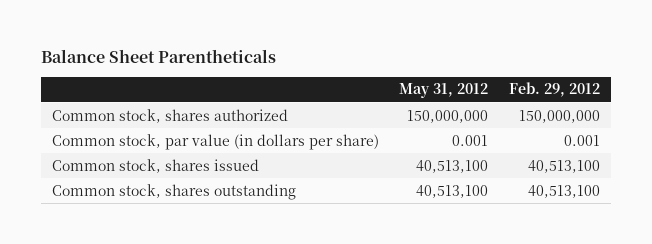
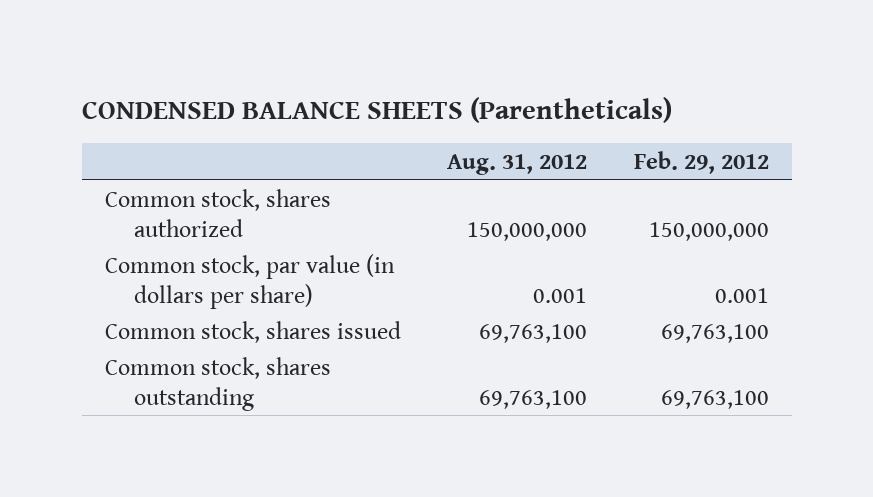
[41,48,277,63] Balance Sheet Parentheticals -> [81,97,672,124] CONDENSED BALANCE SHEETS (Parentheticals)
[399,83,489,99] May 31, 2012 -> none
none -> [447,154,588,176] Aug. 31, 2012
[528,159,601,173] 40,513,100 -> [660,323,769,343] 69,763,100
[528,184,601,198] 40,513,100 -> [660,389,769,409] 69,763,100

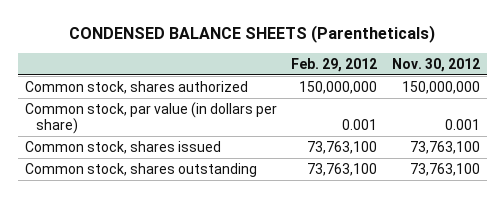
[447,154,588,176] Aug. 31, 2012 -> none
none -> [391,57,480,72] Nov. 30, 2012
[660,323,769,343] 69,763,100 -> [307,140,378,154] 73,763,100
[660,389,769,409] 69,763,100 -> [307,162,378,176] 73,763,100

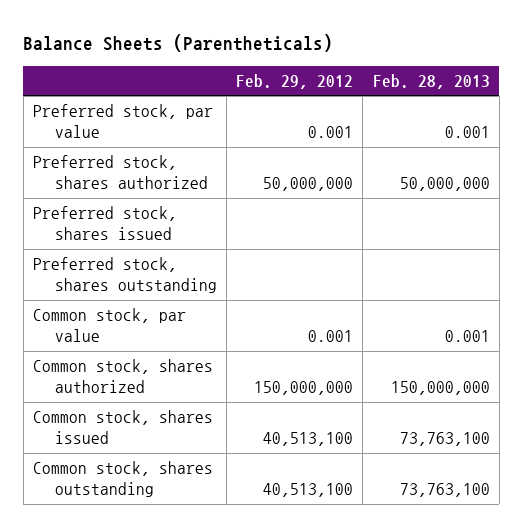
[69,25,436,44] CONDENSED BALANCE SHEETS (Parentheticals) -> [23,34,334,53] Balance Sheets (Parentheticals)
[391,57,480,72] Nov. 30, 2012 -> none
none -> [372,73,490,89] Feb. 28, 2013
none -> [32,104,213,139] Preferred stock, par value
none -> [32,155,209,190] Preferred stock, shares authorized
none -> [32,206,177,241] Preferred stock, shares issued
none -> [32,257,218,294] Preferred stock, shares outstanding
none -> [32,308,186,343] Common stock, par value
[24,101,277,135] Common stock, par value (in dollars per share) -> none
[307,140,378,154] 73,763,100 -> [263,432,354,447] 40,513,100
[307,162,378,176] 73,763,100 -> [263,483,354,498] 40,513,100

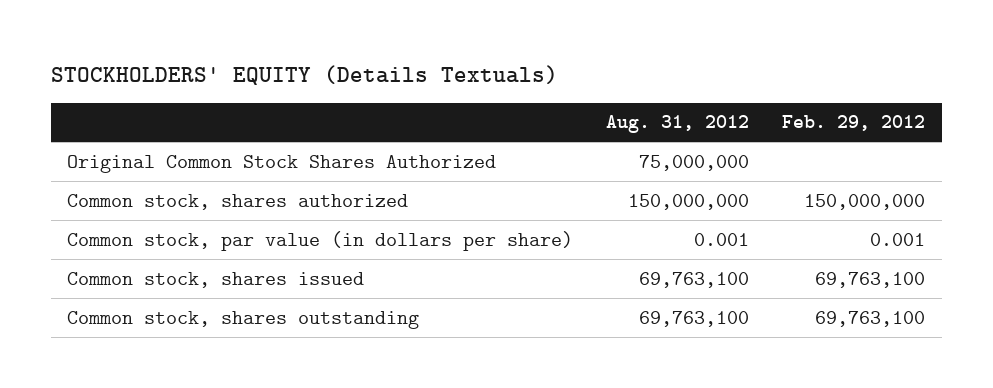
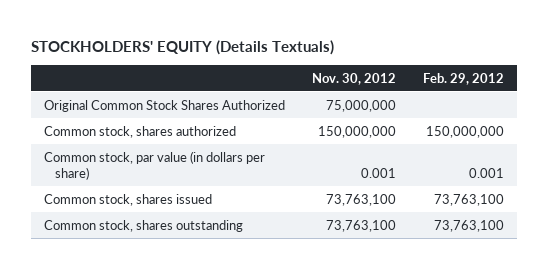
[606,115,750,134] Aug. 31, 2012 -> none
none -> [311,72,396,85] Nov. 30, 2012
[815,271,926,288] 69,763,100 -> [433,193,504,206] 73,763,100
[815,310,926,327] 69,763,100 -> [433,219,504,232] 73,763,100

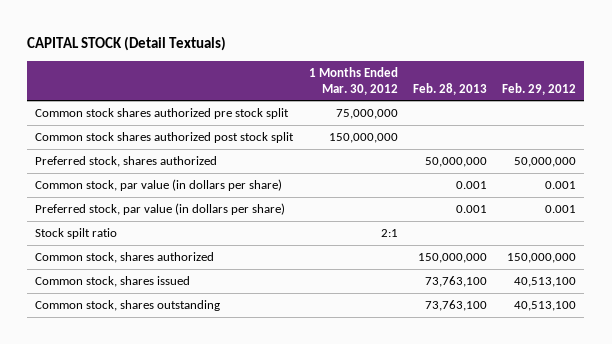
[31,39,335,55] STOCKHOLDERS' EQUITY (Details Textuals) -> [27,35,227,51] CAPITAL STOCK (Detail Textuals)
[311,72,396,85] Nov. 30, 2012 -> none
none -> [308,66,398,95] 1 Months Ended Mar. 30, 2012
none -> [412,82,487,95] Feb. 28, 2013
[44,99,286,112] Original Common Stock Shares Authorized -> [35,108,290,120] Common stock shares authorized pre stock split
none -> [35,132,295,144] Common stock shares authorized post stock split
none -> [35,156,218,168] Preferred stock, shares authorized
none -> [35,203,286,216] Preferred stock, par value (in dollars per share)
none -> [35,228,118,240] Stock spilt ratio
[44,125,237,138] Common stock, shares authorized -> [35,252,215,264] Common stock, shares authorized
[433,193,504,206] 73,763,100 -> [514,277,577,288] 40,513,100
[433,219,504,232] 73,763,100 -> [514,301,577,312] 40,513,100

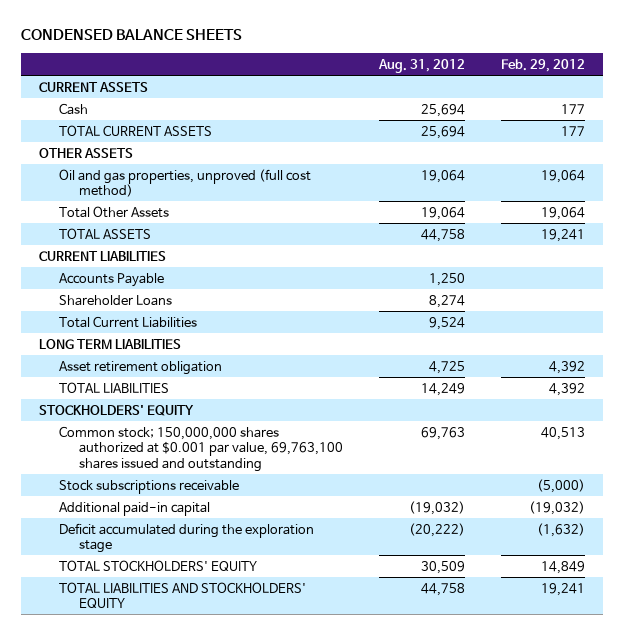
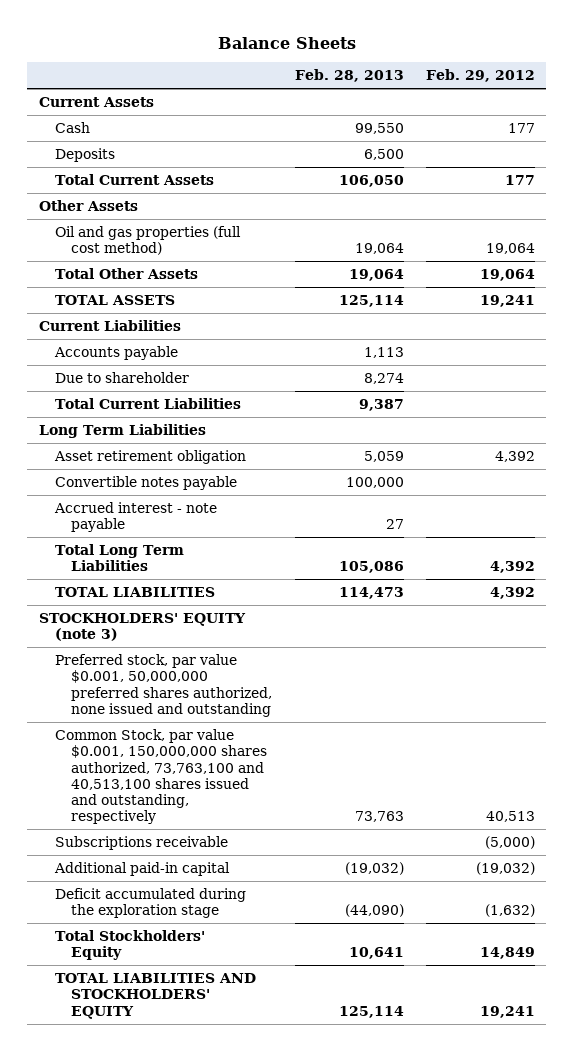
[20,29,242,41] CONDENSED BALANCE SHEETS -> [217,36,356,49] Balance Sheets
[378,58,466,73] Aug. 31, 2012 -> none
none -> [294,69,404,83] Feb. 28, 2013
[38,81,148,92] CURRENT ASSETS -> [38,97,154,108] Current Assets
none -> [54,148,115,163] Deposits
[58,124,212,136] TOTAL CURRENT ASSETS -> [54,174,214,186] Total Current Assets
[38,147,133,158] OTHER ASSETS -> [38,200,138,212] Other Assets
[58,168,311,198] Oil and gas properties, unproved (full cost method) -> [54,226,241,256] Oil and gas properties (full cost method)
[58,294,172,306] Shareholder Loans -> none
[38,250,166,261] CURRENT LIABILITIES -> [38,320,181,332] Current Liabilities
[58,272,164,287] Accounts Payable -> [53,346,178,361] Accounts payable
none -> [54,372,189,384] Due to shareholder
[38,338,181,349] LONG TERM LIABILITIES -> [38,424,206,439] Long Term Liabilities
none -> [54,476,237,491] Convertible notes payable
none -> [53,502,217,533] Accrued interest - note payable
none -> [54,544,184,572] Total Long Term Liabilities
[38,404,194,416] STOCKHOLDERS' EQUITY -> [38,613,246,642] STOCKHOLDERS' EQUITY (note 3)
none -> [54,654,273,717] Preferred stock, par value $0.001, 50,000,000 preferred shares authorized, none issued and outstanding
[58,425,344,472] Common stock; 150,000,000 shares authorized at $0.001 par value, 69,763,100 shares issued and outstanding -> [54,729,268,825] Common Stock, par value $0.001, 150,000,000 shares authorized, 73,763,100 and 40,513,100 shares issued and outstanding, respectively
[58,479,239,494] Stock subscriptions receivable -> [54,836,228,851] Subscriptions receivable
[58,559,257,571] TOTAL STOCKHOLDERS' EQUITY -> [54,930,205,961] Total Stockholders' Equity

